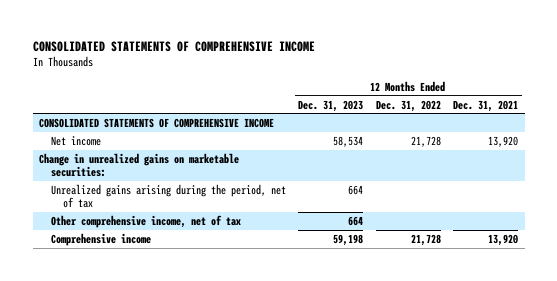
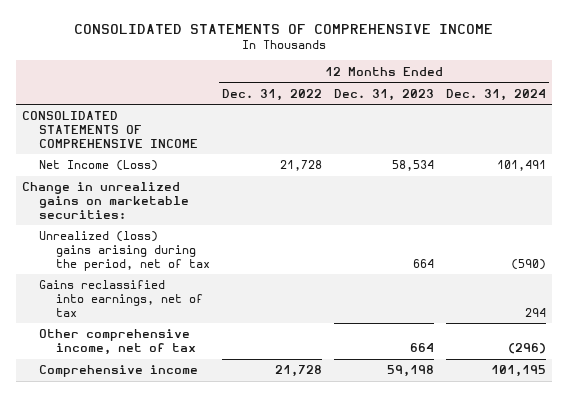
[453,99,519,112] Dec. 31, 2021 -> none
none -> [446,88,547,101] Dec. 31, 2024
[50,135,101,146] Net income -> [39,160,159,172] Net Income (Loss)
[50,183,286,209] Unrealized gains arising during the period, net of tax -> [39,231,211,271] Unrealized (loss) gains arising during the period, net of tax
none -> [39,280,204,317] Gains reclassified into earnings, net of tax

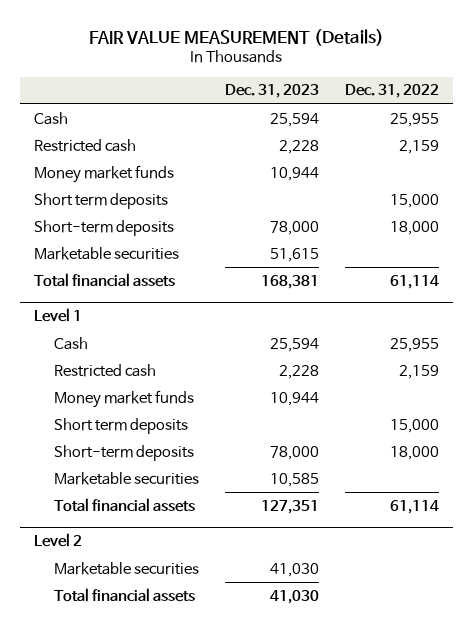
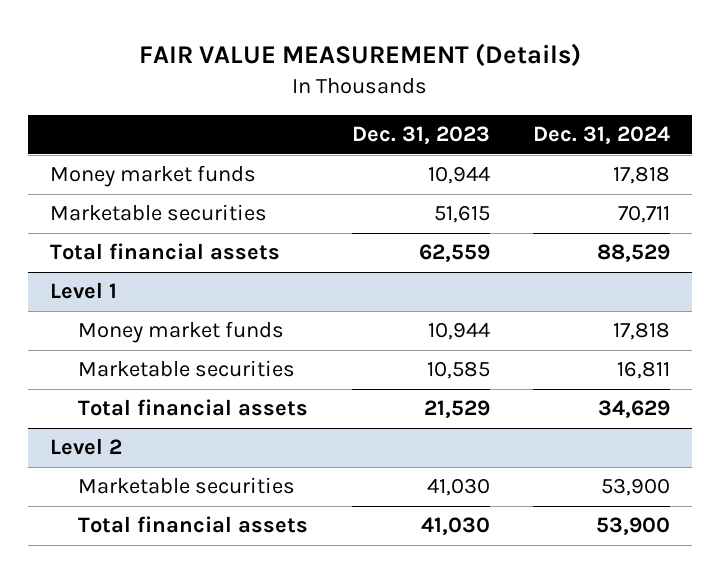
[345,84,440,99] Dec. 31, 2022 -> none
none -> [533,126,671,145] Dec. 31, 2024
[33,111,68,125] Cash -> none
[33,138,136,152] Restricted cash -> none
[33,192,168,209] Short term deposits -> none
[33,219,174,236] Short-term deposits -> none
[261,274,320,289] 168,381 -> [418,244,490,263] 62,559
[54,336,89,350] Cash -> none
[54,363,157,377] Restricted cash -> none
[54,417,189,434] Short term deposits -> none
[54,444,195,461] Short-term deposits -> none
[261,499,320,514] 127,351 -> [423,400,490,419] 21,529

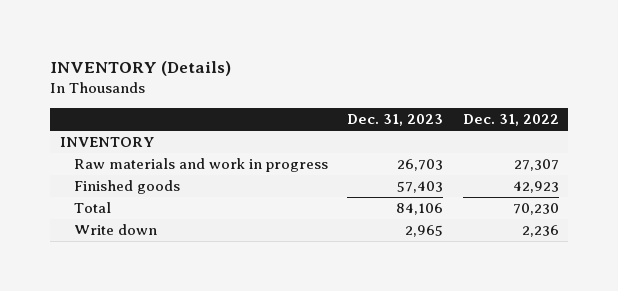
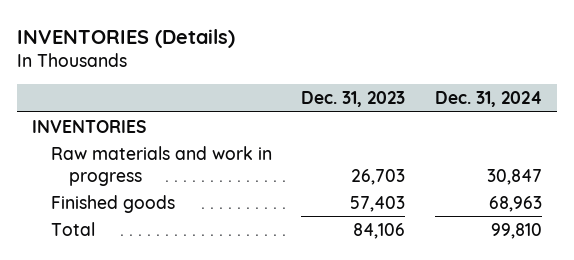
[49,61,231,77] INVENTORY (Details) -> [16,28,235,48] INVENTORIES (Details)
[462,114,559,127] Dec. 31, 2022 -> none
none -> [435,91,543,108] Dec. 31, 2024
[59,137,154,148] INVENTORY -> [31,119,146,133] INVENTORIES
[73,224,157,236] Write down -> none

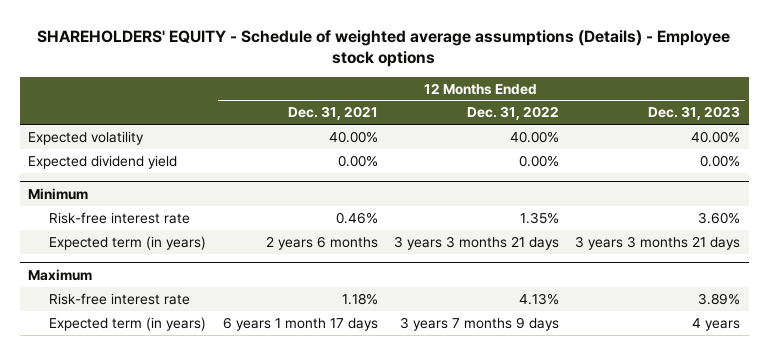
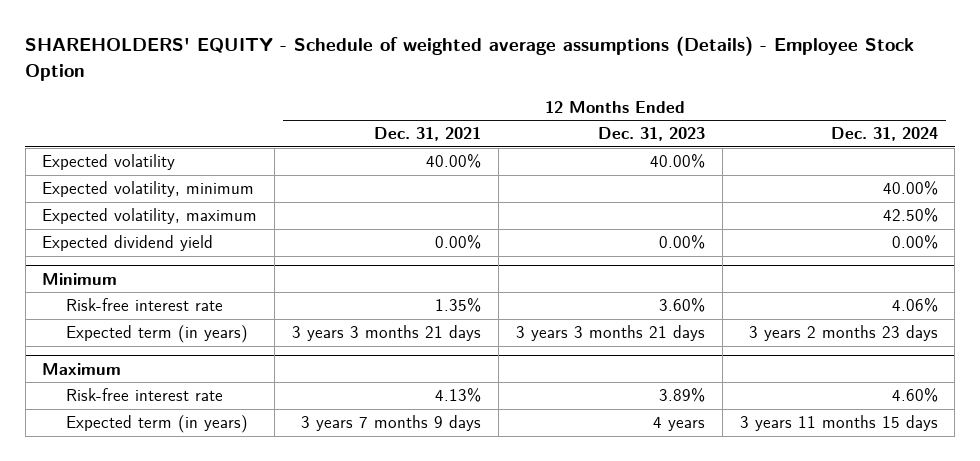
[37,29,731,68] SHAREHOLDERS' EQUITY - Schedule of weighted average assumptions (Details) - Employee stock options -> [25,35,915,81] SHAREHOLDERS' EQUITY - Schedule of weighted average assumptions (Details) - Employee Stock Option
[466,106,559,121] Dec. 31, 2022 -> none
none -> [830,127,938,142] Dec. 31, 2024
none -> [42,181,255,198] Expected volatility, minimum
none -> [42,208,258,225] Expected volatility, maximum
[335,211,378,224] 0.46% -> [435,298,482,313] 1.35%
[265,235,378,250] 2 years 6 months -> [292,325,482,342] 3 years 3 months 21 days
[341,292,378,305] 1.18% -> [435,388,482,403] 4.13%
[222,316,378,331] 6 years 1 month 17 days -> [301,415,482,432] 3 years 7 months 9 days

